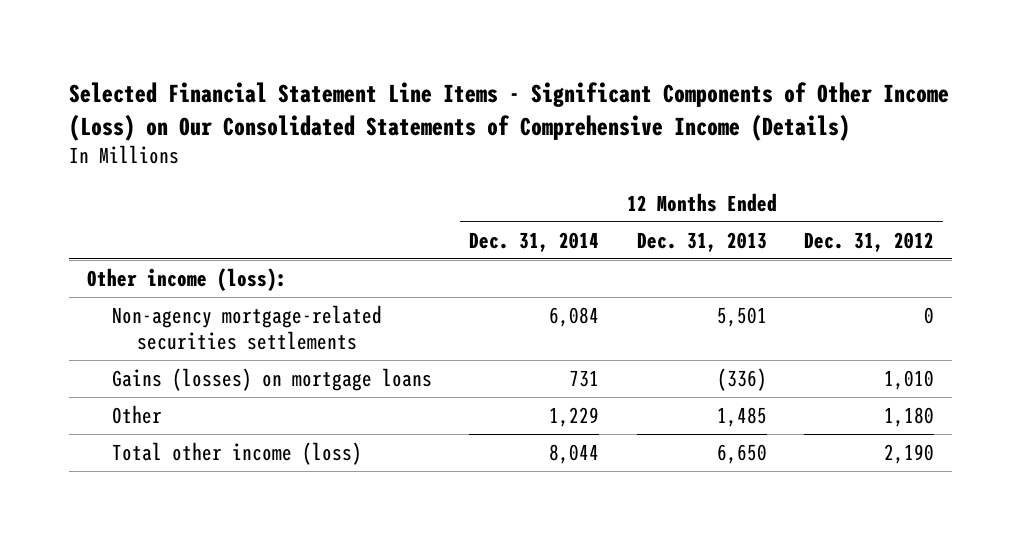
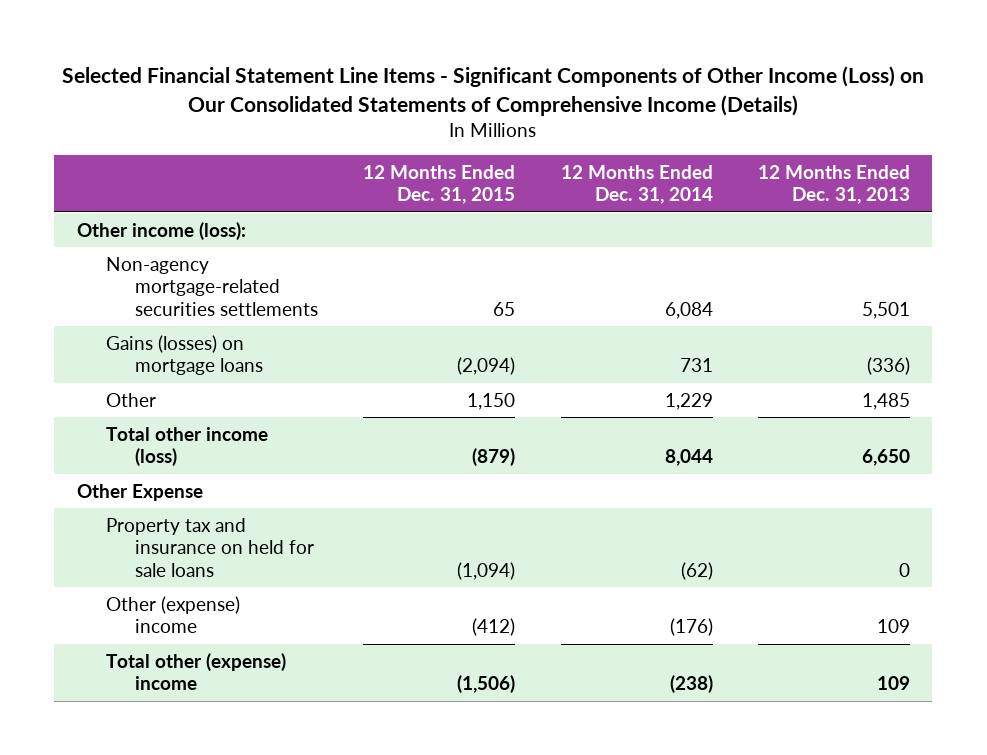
[803,231,934,252] Dec. 31, 2012 -> none
none -> [363,164,516,205] 12 Months Ended Dec. 31, 2015
none -> [76,483,203,501] Other Expense
none -> [106,517,315,577] Property tax and insurance on held for sale loans
none -> [106,595,241,634] Other (expense) income
none -> [106,652,287,691] Total other (expense) income

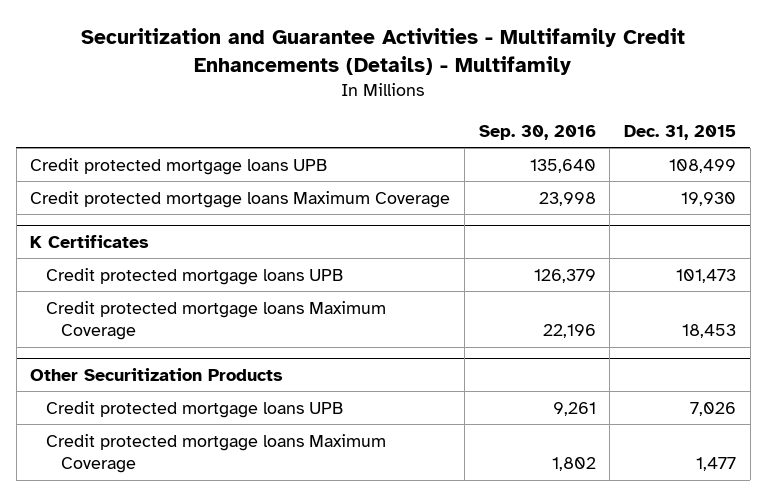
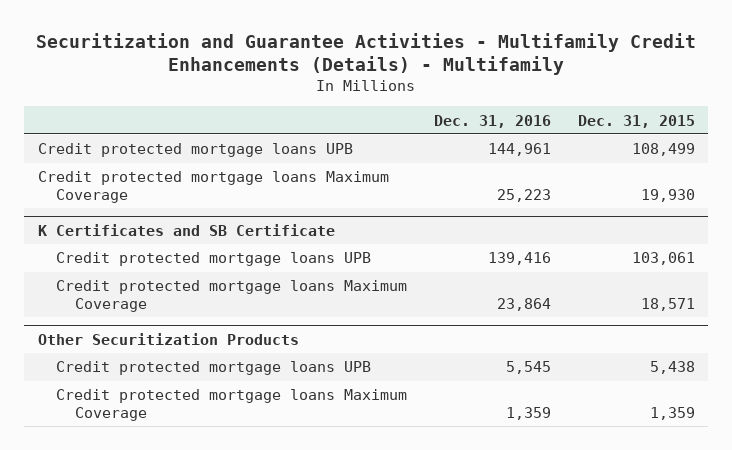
[478,124,596,140] Sep. 30, 2016 -> none
none -> [434,114,552,128] Dec. 31, 2016
[30,234,150,248] K Certificates -> [37,224,335,237] K Certificates and SB Certificate
[675,268,736,283] 101,473 -> [631,252,695,266] 103,061
[681,324,736,339] 18,453 -> [640,297,695,311] 18,571
[689,401,736,416] 7,026 -> [649,361,695,375] 5,438
[695,457,736,472] 1,477 -> [649,406,695,420] 1,359

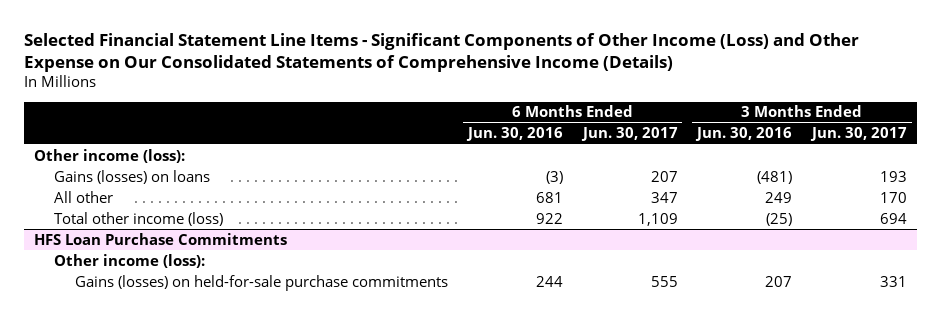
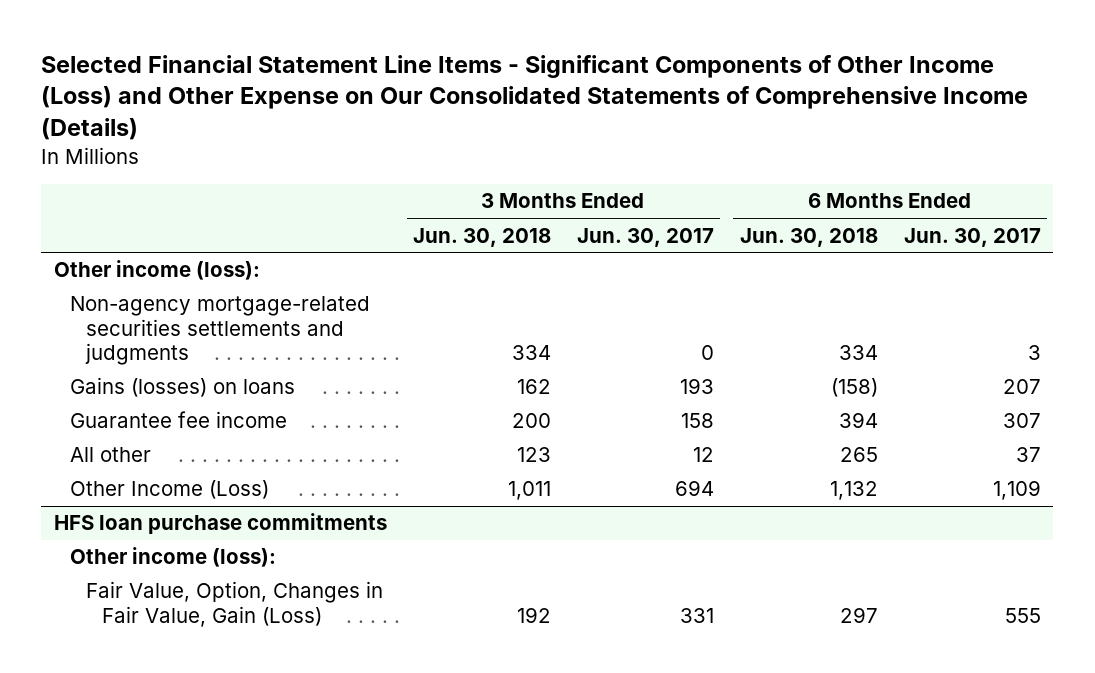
[465,127,563,142] Jun. 30, 2016 -> none
[695,127,793,142] Jun. 30, 2016 -> none
none -> [412,227,551,247] Jun. 30, 2018
none -> [739,227,878,247] Jun. 30, 2018
none -> [69,296,370,365] Non-agency mortgage-related securities settlements and judgments
none -> [69,411,287,429] Guarantee fee income
[650,191,678,203] 347 -> [1015,447,1041,463] 37
[879,191,907,203] 170 -> [692,447,714,463] 12
[54,211,224,226] Total other income (loss) -> [69,480,269,500] Other Income (Loss)
[33,232,287,245] HFS Loan Purchase Commitments -> [54,513,388,535] HFS loan purchase commitments
[75,274,449,291] Gains (losses) on held-for-sale purchase commitments -> [85,581,383,627] Fair Value, Option, Changes in Fair Value, Gain (Loss)

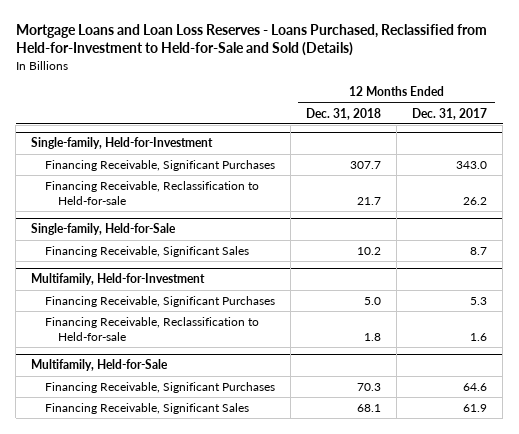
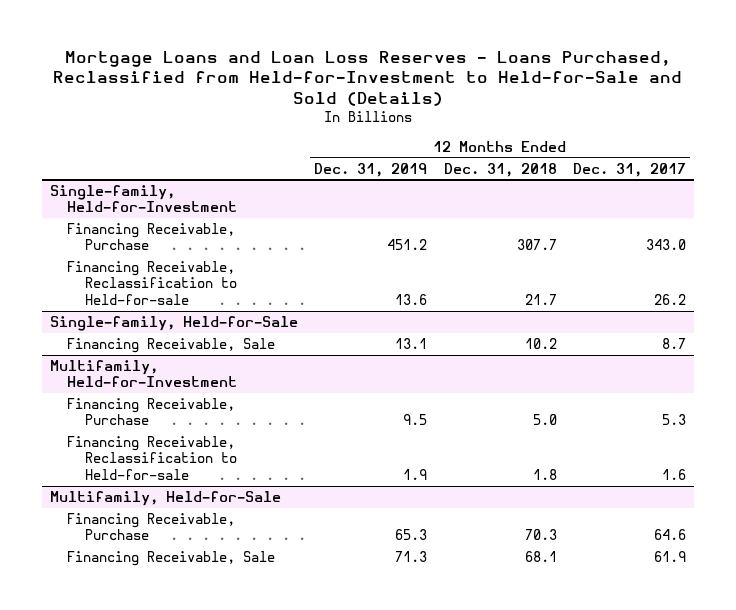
none -> [314,162,428,177] Dec. 31, 2019
[44,159,275,171] Financing Receivable, Significant Purchases -> [67,222,236,251] Financing Receivable, Purchase
[44,245,249,257] Financing Receivable, Significant Sales -> [67,337,276,353] Financing Receivable, Sale
[44,295,275,307] Financing Receivable, Significant Purchases -> [67,397,236,426] Financing Receivable, Purchase
[44,381,275,393] Financing Receivable, Significant Purchases -> [67,512,236,541] Financing Receivable, Purchase
[44,402,249,414] Financing Receivable, Significant Sales -> [67,550,276,566] Financing Receivable, Sale

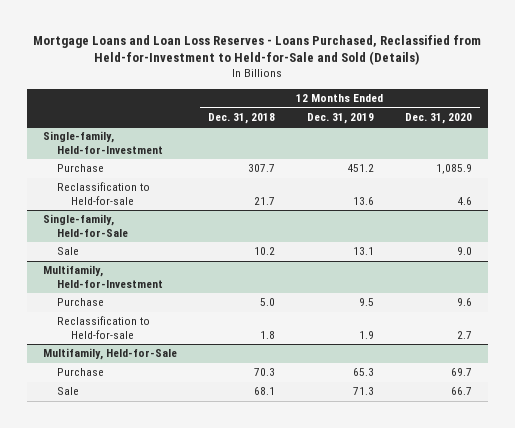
[573,162,687,177] Dec. 31, 2017 -> none
none -> [404,112,472,124] Dec. 31, 2020
[67,222,236,251] Financing Receivable, Purchase -> [56,164,104,173] Purchase
[67,260,238,305] Financing Receivable, Reclassification to Held-for-sale -> [56,182,150,205] Reclassification to Held-for-sale
[67,337,276,353] Financing Receivable, Sale -> [56,247,79,256] Sale
[67,397,236,426] Financing Receivable, Purchase -> [56,298,104,307] Purchase
[67,435,238,480] Financing Receivable, Reclassification to Held-for-sale -> [56,316,150,339] Reclassification to Held-for-sale
[67,512,236,541] Financing Receivable, Purchase -> [56,368,104,377] Purchase
[67,550,276,566] Financing Receivable, Sale -> [56,387,79,396] Sale

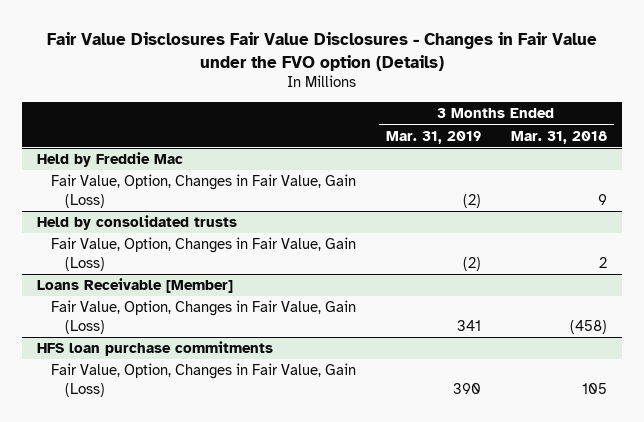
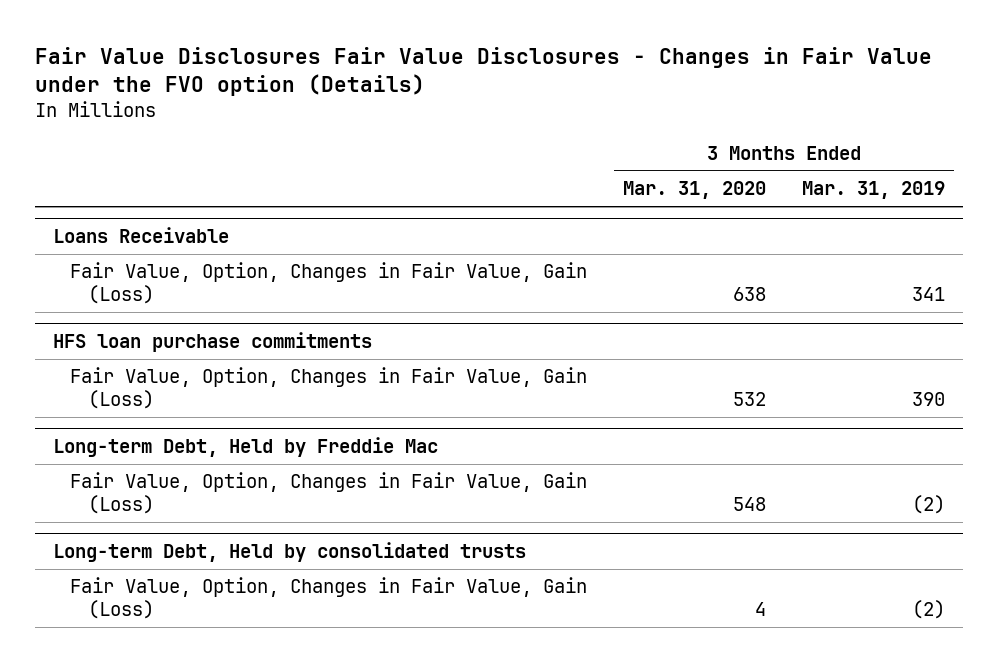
[510,130,607,144] Mar. 31, 2018 -> none
none -> [623,181,767,200] Mar. 31, 2020
[37,152,184,168] Held by Freddie Mac -> none
[51,174,357,208] Fair Value, Option, Changes in Fair Value, Gain (Loss) -> none
[37,215,238,231] Held by consolidated trusts -> none
[51,237,357,271] Fair Value, Option, Changes in Fair Value, Gain (Loss) -> none
[37,278,234,294] Loans Receivable [Member] -> [53,226,230,243] Loans Receivable
none -> [53,436,439,457] Long-term Debt, Held by Freddie Mac
none -> [70,472,588,514] Fair Value, Option, Changes in Fair Value, Gain (Loss)
none -> [53,541,527,562] Long-term Debt, Held by consolidated trusts
none -> [70,577,588,619] Fair Value, Option, Changes in Fair Value, Gain (Loss)

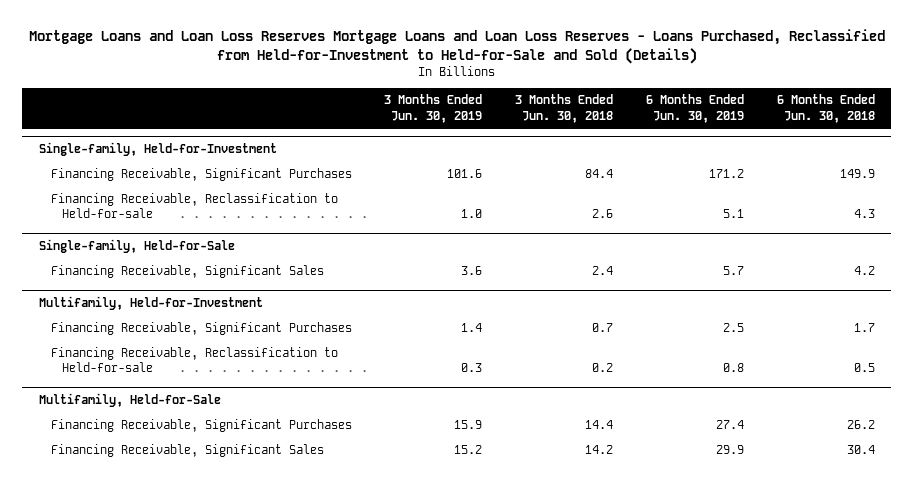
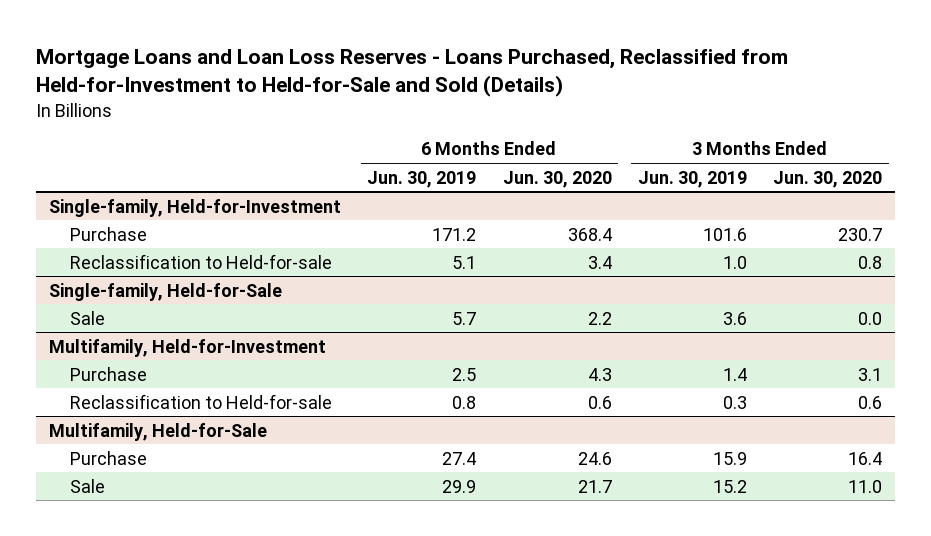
[28,28,885,64] Mortgage Loans and Loan Loss Reserves Mortgage Loans and Loan Loss Reserves - Loans Purchased, Reclassified from Held-for-Investment to Held-for-Sale and Sold (Details) -> [35,49,788,98] Mortgage Loans and Loan Loss Reserves - Loans Purchased, Reclassified from Held-for-Investment to Held-for-Sale and Sold (Details)
[515,94,614,123] 3 Months Ended Jun. 30, 2018 -> none
[776,94,875,123] 6 Months Ended Jun. 30, 2018 -> none
none -> [502,170,612,188] Jun. 30, 2020
none -> [773,170,883,188] Jun. 30, 2020
[50,167,352,181] Financing Receivable, Significant Purchases -> [69,226,147,241] Purchase
[50,192,338,219] Financing Receivable, Reclassification to Held-for-sale -> [69,253,332,269] Reclassification to Held-for-sale
[50,264,324,278] Financing Receivable, Significant Sales -> [69,310,105,325] Sale
[50,321,352,335] Financing Receivable, Significant Purchases -> [69,366,147,381] Purchase
[50,346,338,373] Financing Receivable, Reclassification to Held-for-sale -> [69,393,332,409] Reclassification to Held-for-sale
[50,418,352,432] Financing Receivable, Significant Purchases -> [69,450,147,465] Purchase
[50,443,324,457] Financing Receivable, Significant Sales -> [69,478,105,493] Sale

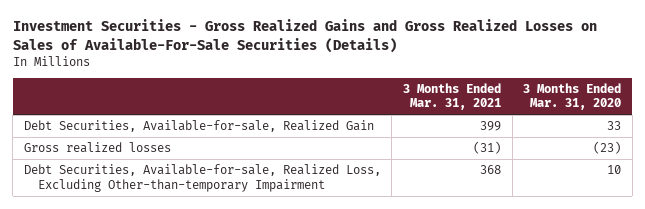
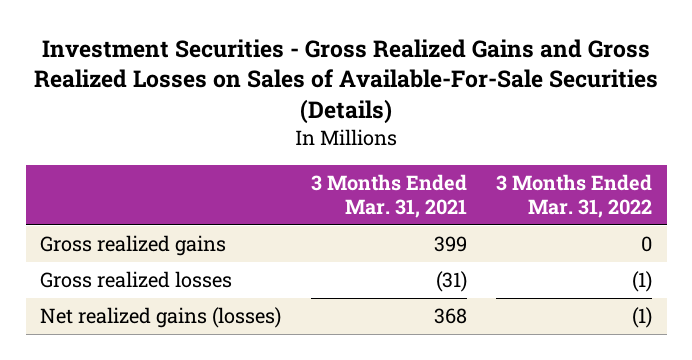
[523,82,622,111] 3 Months Ended Mar. 31, 2020 -> none
none -> [496,173,653,218] 3 Months Ended Mar. 31, 2022
[23,120,374,133] Debt Securities, Available-for-sale, Realized Gain -> [40,235,227,257] Gross realized gains
[23,164,381,192] Debt Securities, Available-for-sale, Realized Loss, Excluding Other-than-temporary Impairment -> [40,307,282,329] Net realized gains (losses)

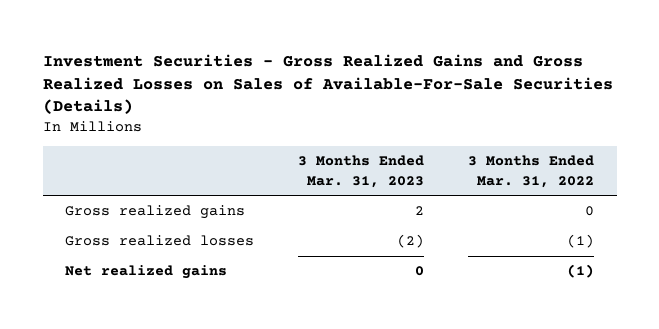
[310,173,467,218] 3 Months Ended Mar. 31, 2021 -> none
none -> [298,155,425,188] 3 Months Ended Mar. 31, 2023
[40,307,282,329] Net realized gains (losses) -> [64,265,227,280] Net realized gains

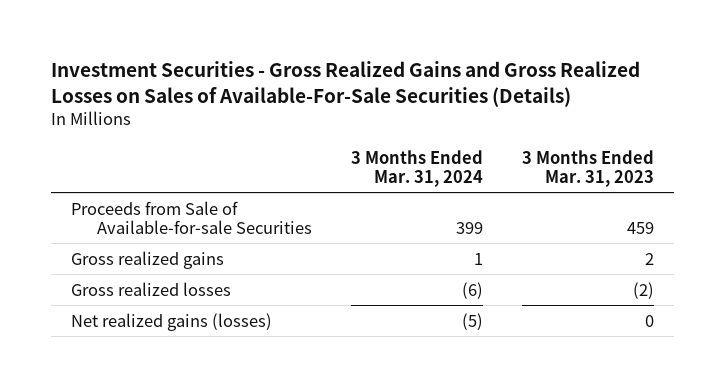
[468,155,595,188] 3 Months Ended Mar. 31, 2022 -> none
none -> [351,149,484,187] 3 Months Ended Mar. 31, 2024
none -> [70,200,313,234] Proceeds from Sale of Available-for-sale Securities
[64,265,227,280] Net realized gains -> [70,312,272,331] Net realized gains (losses)

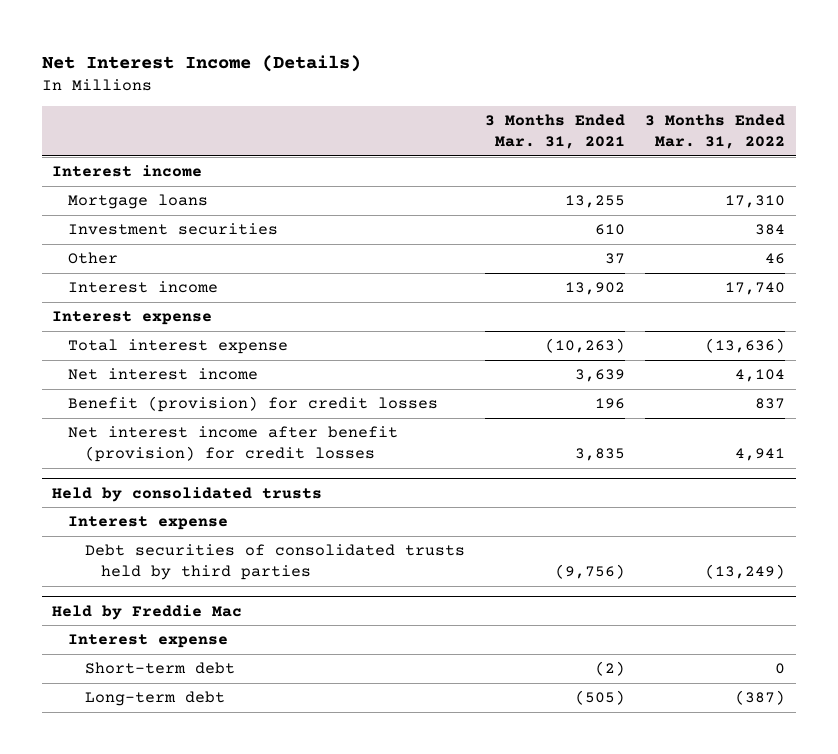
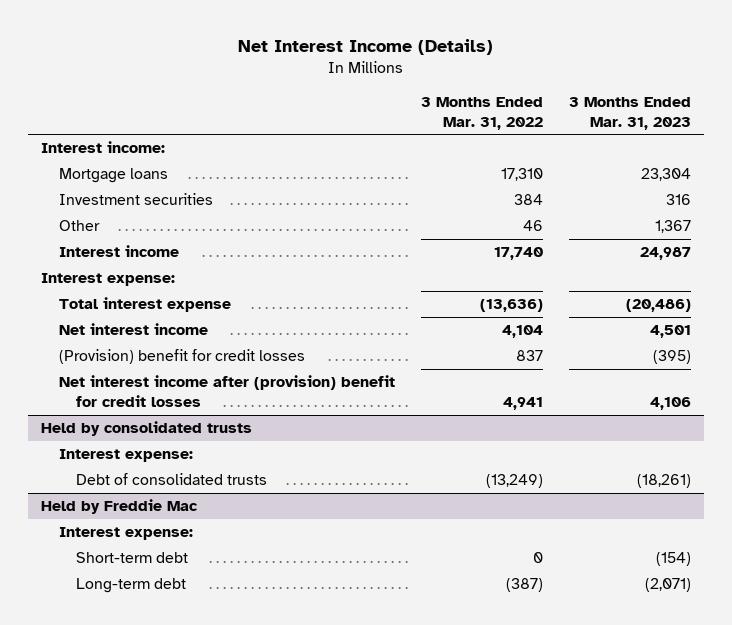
[485,114,626,150] 3 Months Ended Mar. 31, 2021 -> none
none -> [569,97,692,130] 3 Months Ended Mar. 31, 2023
[52,165,203,178] Interest income -> [41,141,166,154] Interest income:
[52,311,213,326] Interest expense -> [41,273,176,287] Interest expense:
[68,396,439,413] Benefit (provision) for credit losses -> [58,349,305,365] (Provision) benefit for credit losses
[68,426,399,463] Net interest income after benefit (provision) for credit losses -> [58,375,395,407] Net interest income after (provision) benefit for credit losses
[68,516,229,531] Interest expense -> [58,449,193,463] Interest expense:
[84,544,465,581] Debt securities of consolidated trusts held by third parties -> [76,473,268,486] Debt of consolidated trusts
[68,634,229,649] Interest expense -> [58,527,193,541] Interest expense:

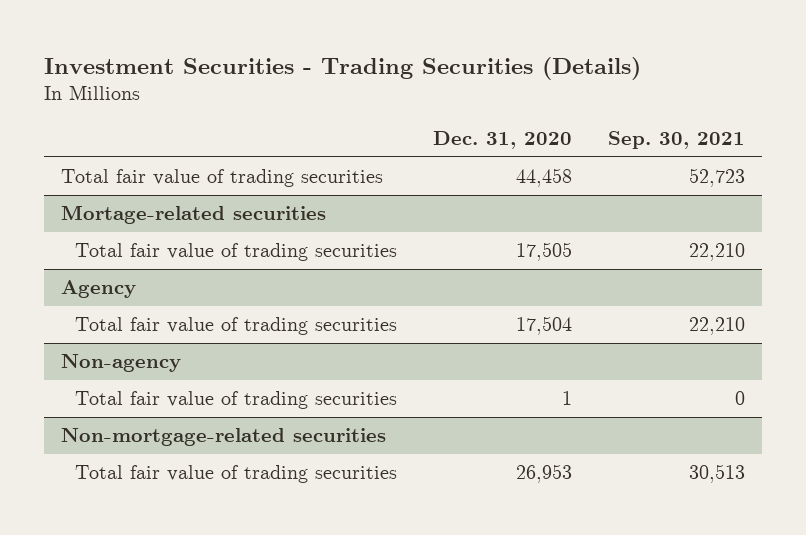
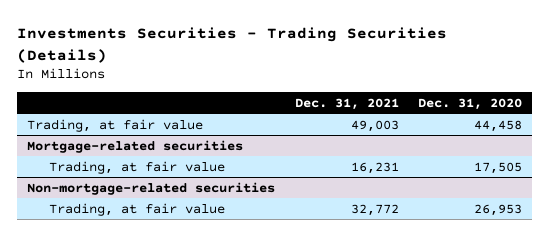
[43,56,641,80] Investment Securities - Trading Securities (Details) -> [17,27,448,63] Investments Securities - Trading Securities (Details)
[607,130,745,149] Sep. 30, 2021 -> none
none -> [294,97,399,110] Dec. 31, 2021
[61,280,137,299] Agency -> none
[75,317,398,336] Total fair value of trading securities -> none
[61,354,182,373] Non-agency -> none
[75,391,398,410] Total fair value of trading securities -> none
[61,169,384,188] Total fair value of trading securities -> [26,118,203,132] Trading, at fair value
[61,205,327,225] Mortage-related securities -> [26,139,243,153] Mortgage-related securities
[75,243,398,262] Total fair value of trading securities -> [48,160,225,174] Trading, at fair value
[75,465,398,484] Total fair value of trading securities -> [48,202,225,216] Trading, at fair value

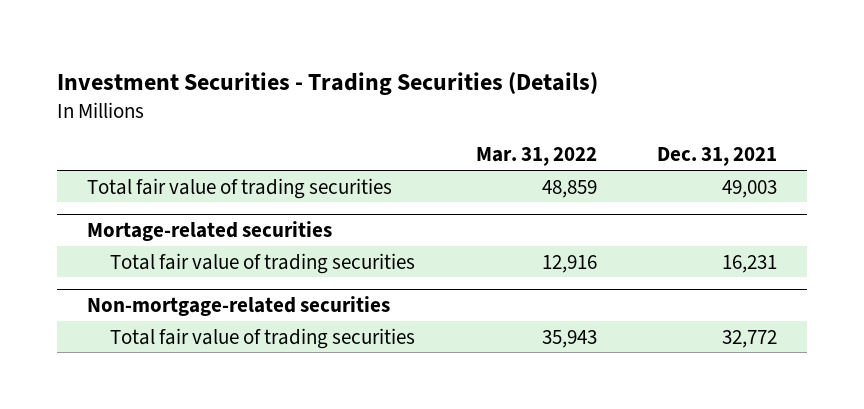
[17,27,448,63] Investments Securities - Trading Securities (Details) -> [57,71,599,95] Investment Securities - Trading Securities (Details)
[418,97,523,110] Dec. 31, 2020 -> none
none -> [475,147,597,167] Mar. 31, 2022
[26,118,203,132] Trading, at fair value -> [87,177,393,199] Total fair value of trading securities
[26,139,243,153] Mortgage-related securities -> [87,220,333,241] Mortage-related securities
[48,160,225,174] Trading, at fair value -> [110,252,416,274] Total fair value of trading securities
[48,202,225,216] Trading, at fair value -> [110,327,416,349] Total fair value of trading securities

